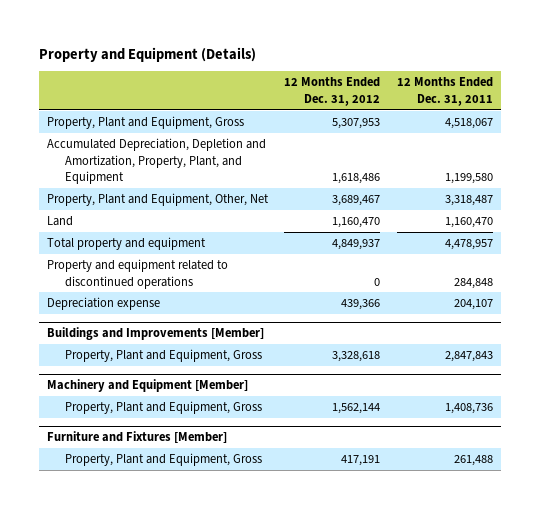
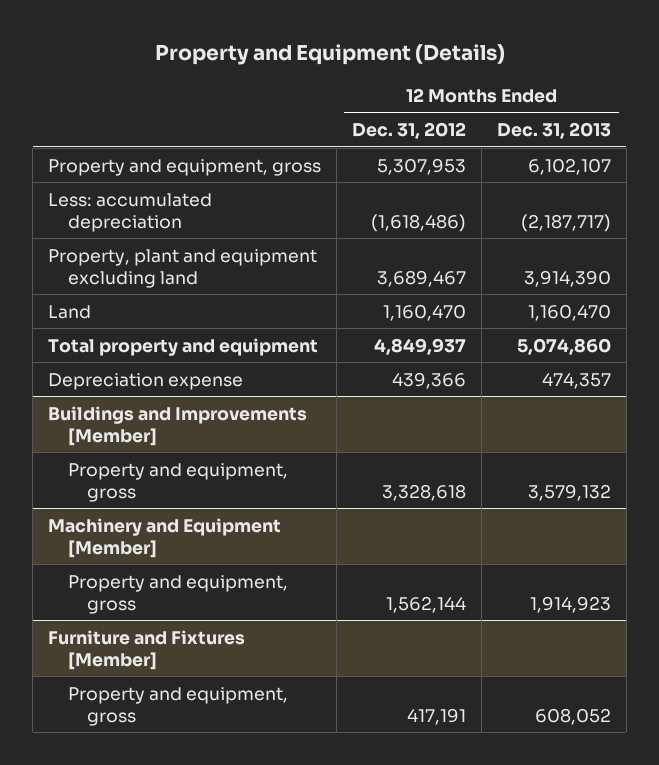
[396,77,493,106] 12 Months Ended Dec. 31, 2011 -> none
none -> [496,122,611,140] Dec. 31, 2013
[47,116,245,130] Property, Plant and Equipment, Gross -> [48,158,322,176] Property and equipment, gross
[47,138,267,184] Accumulated Depreciation, Depletion and Amortization, Property, Plant, and Equipment -> [48,192,213,232] Less: accumulated depreciation
[332,172,381,184] 1,618,486 -> [371,213,467,232] (1,618,486)
[47,193,270,207] Property, Plant and Equipment, Other, Net -> [48,248,318,288] Property, plant and equipment excluding land
[47,259,229,289] Property and equipment related to discontinued operations -> none
[64,349,262,363] Property, Plant and Equipment, Gross -> [67,462,288,502] Property and equipment, gross
[64,401,262,415] Property, Plant and Equipment, Gross -> [67,574,288,614] Property and equipment, gross
[64,453,262,467] Property, Plant and Equipment, Gross -> [67,686,288,726] Property and equipment, gross

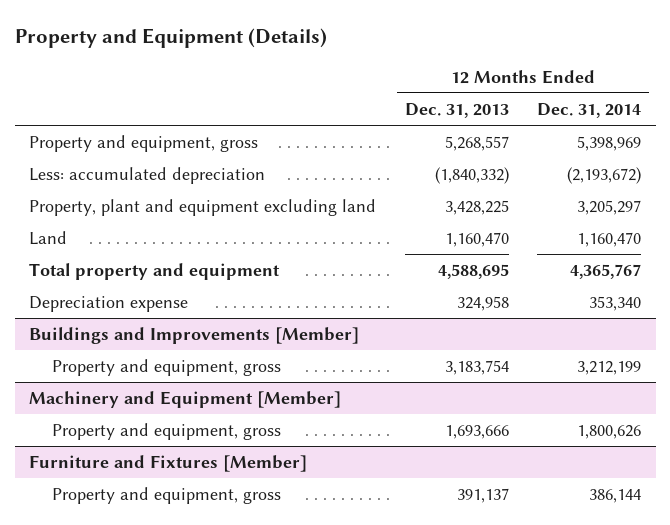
[352,122,467,140] Dec. 31, 2012 -> none
none -> [537,102,642,118] Dec. 31, 2014
[527,157,611,175] 6,102,107 -> [444,136,509,152] 5,268,557
[520,213,611,232] (2,187,717) -> [434,167,509,185] (1,840,332)
[523,269,611,287] 3,914,390 -> [444,200,509,216] 3,428,225
[516,337,611,355] 5,074,860 -> [437,264,509,280] 4,588,695
[541,371,611,389] 474,357 -> [456,296,509,312] 324,958
[527,483,611,501] 3,579,132 -> [444,360,509,376] 3,183,754
[529,595,611,613] 1,914,923 -> [444,425,509,440] 1,693,666
[534,707,611,725] 608,052 -> [456,488,509,504] 391,137

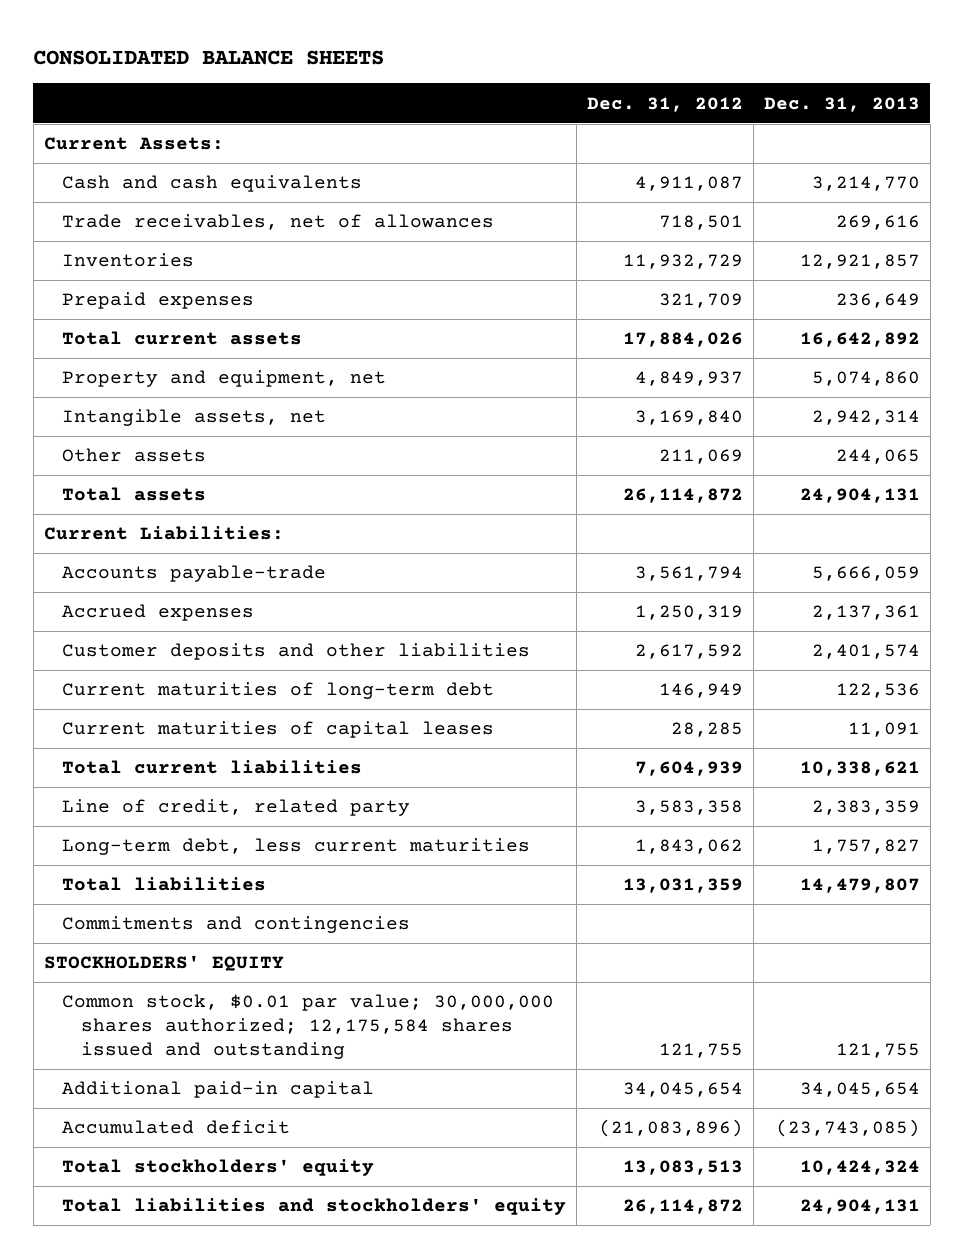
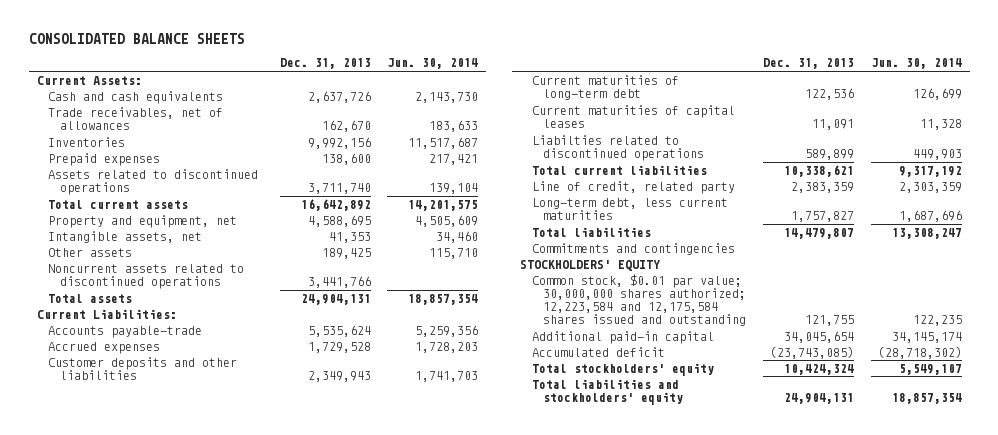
[587,96,744,112] Dec. 31, 2012 -> none
none -> [387,58,479,70] Jun. 30, 2014
[811,176,920,192] 3,214,770 -> [307,90,371,103] 2,637,726
[835,215,920,231] 269,616 -> [321,119,371,132] 162,670
[799,254,920,270] 12,921,857 -> [307,136,371,149] 9,992,156
[835,293,920,309] 236,649 -> [321,152,371,165] 138,600
none -> [48,168,259,195] Assets related to discontinued operations
[811,371,920,387] 5,074,860 -> [307,214,371,227] 4,588,695
[811,410,920,426] 2,942,314 -> [328,231,371,243] 41,353
[835,449,920,465] 244,065 -> [321,247,371,259] 189,425
none -> [48,263,245,289] Noncurrent assets related to discontinued operations
[811,566,920,582] 5,666,059 -> [307,324,371,337] 5,535,624
[811,605,920,621] 2,137,361 -> [307,341,371,353] 1,729,528
[811,644,920,660] 2,401,574 -> [307,370,371,382] 2,349,943
none -> [531,134,705,161] Liabilties related to discontinued operations
[62,994,555,1060] Common stock, $0.01 par value; 30,000,000 shares authorized; 12,175,584 shares issued and outstanding -> [531,273,747,326] Common stock, $0.01 par value; 30,000,000 shares authorized; 12,223,584 and 12,175,584 shares issued and outstanding

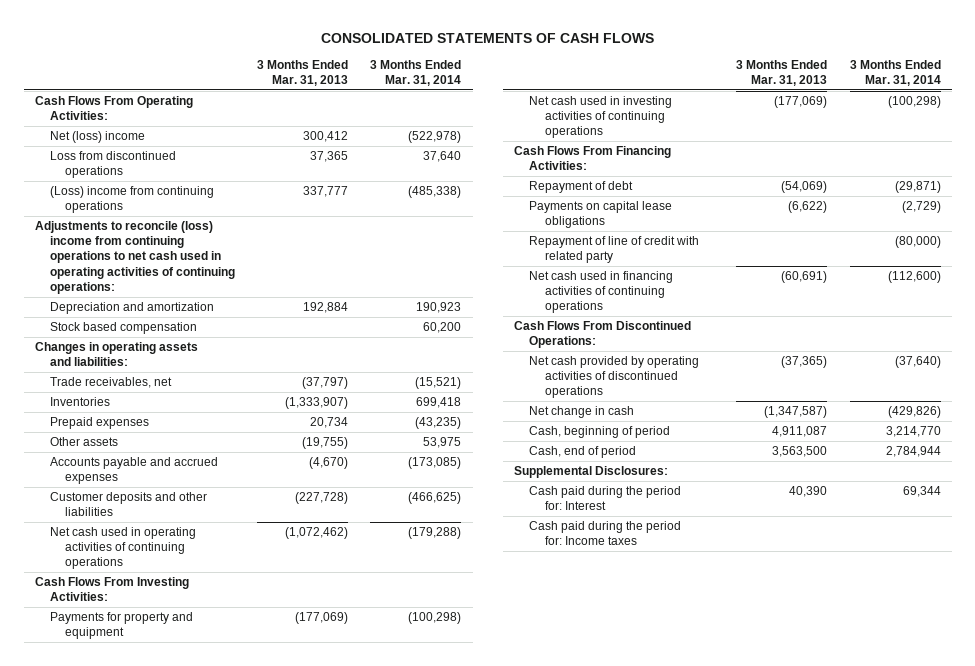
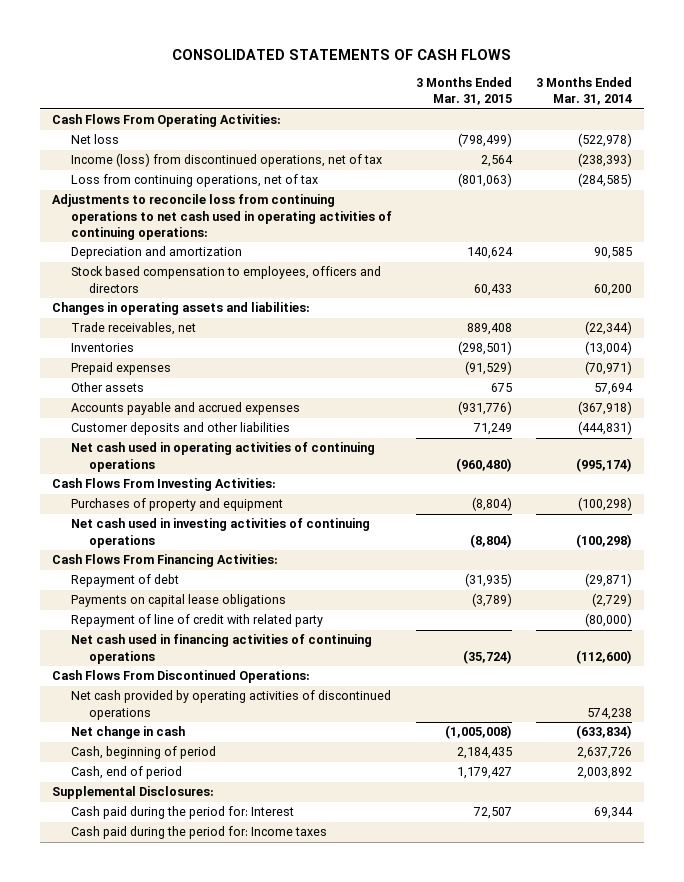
[257,59,349,86] 3 Months Ended Mar. 31, 2013 -> none
none -> [415,76,512,106] 3 Months Ended Mar. 31, 2015
[50,130,146,143] Net (loss) income -> [70,134,119,145] Net loss
[50,150,177,179] Loss from discontinued operations -> [70,153,382,168] Income (loss) from discontinued operations, net of tax
[423,150,462,162] 37,640 -> [577,153,632,168] (238,393)
[50,185,215,214] (Loss) income from continuing operations -> [70,174,318,188] Loss from continuing operations, net of tax
[408,185,462,198] (485,338) -> [577,173,632,188] (284,585)
[34,220,236,294] Adjustments to reconcile (loss) income from continuing operations to net cash used in operating activities of continuing operations: -> [52,194,392,240] Adjustments to reconcile loss from continuing operations to net cash used in operating activities of continuing operations:
[416,301,462,313] 190,923 -> [593,247,632,260] 90,585
[50,321,198,334] Stock based compensation -> [70,266,381,293] Stock based compensation to employees, officers and directors
[415,376,462,389] (15,521) -> [584,321,632,336] (22,344)
[416,396,462,408] 699,418 -> [584,341,632,356] (13,004)
[415,416,462,429] (43,235) -> [584,361,632,376] (70,971)
[423,436,462,448] 53,975 -> [593,383,633,396] 57,694
[408,456,462,469] (173,085) -> [577,401,632,416] (367,918)
[408,491,462,504] (466,625) -> [577,421,632,436] (444,831)
[408,526,462,539] (179,288) -> [575,457,632,472] (995,174)
[50,611,194,640] Payments for property and equipment -> [70,498,283,512] Purchases of property and equipment
[894,355,941,368] (37,640) -> [586,707,632,720] 574,238
[887,405,941,418] (429,826) -> [575,725,632,740] (633,834)
[885,425,941,437] 3,214,770 -> [576,747,632,760] 2,637,726
[885,445,941,457] 2,784,944 -> [576,767,632,780] 2,003,892

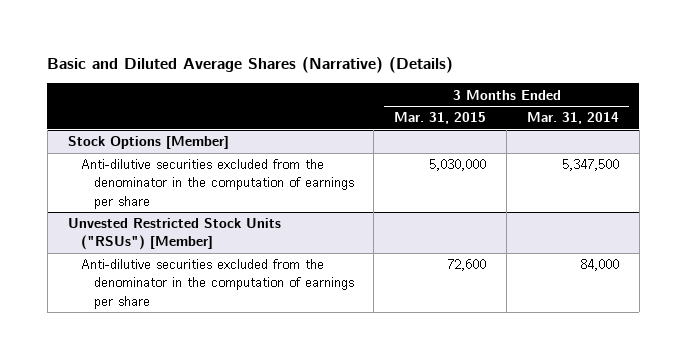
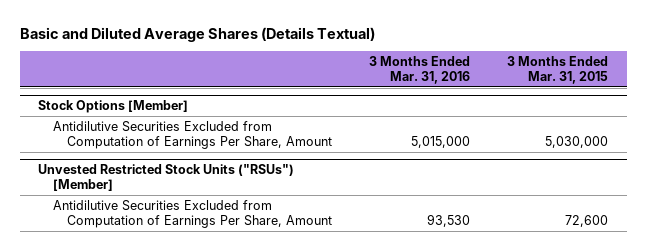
[47,57,454,74] Basic and Diluted Average Shares (Narrative) (Details) -> [19,26,375,42] Basic and Diluted Average Shares (Details Textual)
[527,112,620,125] Mar. 31, 2014 -> none
none -> [369,56,471,85] 3 Months Ended Mar. 31, 2016
[80,159,354,209] Anti-dilutive securities excluded from the denominator in the computation of earnings per share -> [52,120,333,149] Antidilutive Securities Excluded from Computation of Earnings Per Share, Amount
[80,259,354,309] Anti-dilutive securities excluded from the denominator in the computation of earnings per share -> [52,199,333,228] Antidilutive Securities Excluded from Computation of Earnings Per Share, Amount

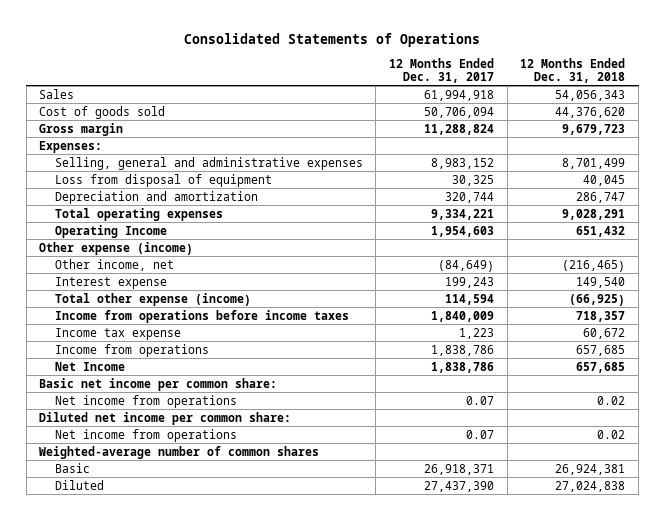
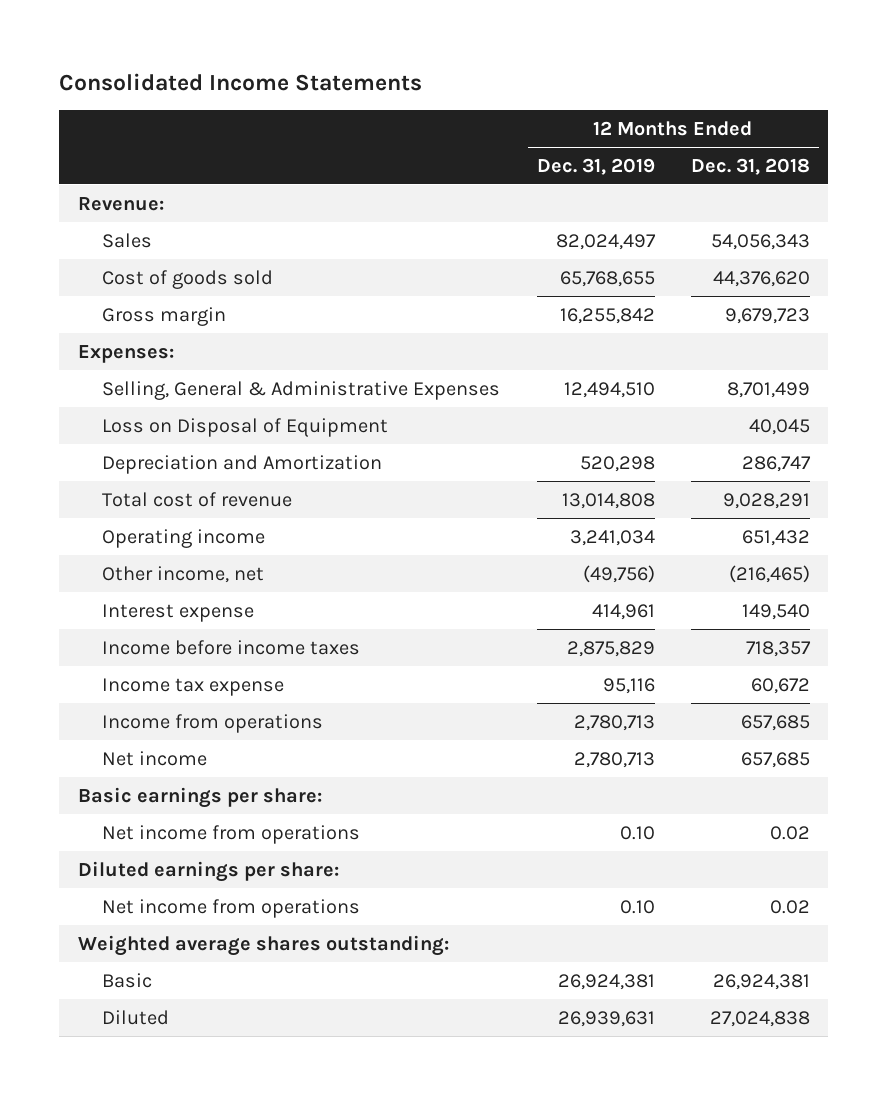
[184,32,481,47] Consolidated Statements of Operations -> [59,73,423,92] Consolidated Income Statements
[389,57,495,83] 12 Months Ended Dec. 31, 2017 -> none
none -> [536,157,655,175] Dec. 31, 2019
none -> [77,196,164,211] Revenue:
[39,241,194,255] Other expense (income) -> none
[54,156,363,170] Selling, general and administrative expenses -> [102,380,501,400] Selling, General & Administrative Expenses
[54,173,272,187] Loss from disposal of equipment -> [102,417,389,437] Loss on Disposal of Equipment
[54,190,258,204] Depreciation and amortization -> [102,454,383,474] Depreciation and Amortization
[54,207,223,221] Total operating expenses -> [102,491,293,507] Total cost of revenue
[54,224,167,238] Operating Income -> [102,528,266,548] Operating income
[54,292,251,306] Total other expense (income) -> none
[54,309,349,323] Income from operations before income taxes -> [102,639,361,655] Income before income taxes
[54,361,125,371] Net Income -> [102,750,208,766] Net income
[39,377,278,391] Basic net income per common share: -> [77,786,322,808] Basic earnings per share:
[39,411,292,425] Diluted net income per common share: -> [77,860,339,882] Diluted earnings per share:
[39,445,320,459] Weighted-average number of common shares -> [77,934,449,956] Weighted average shares outstanding:

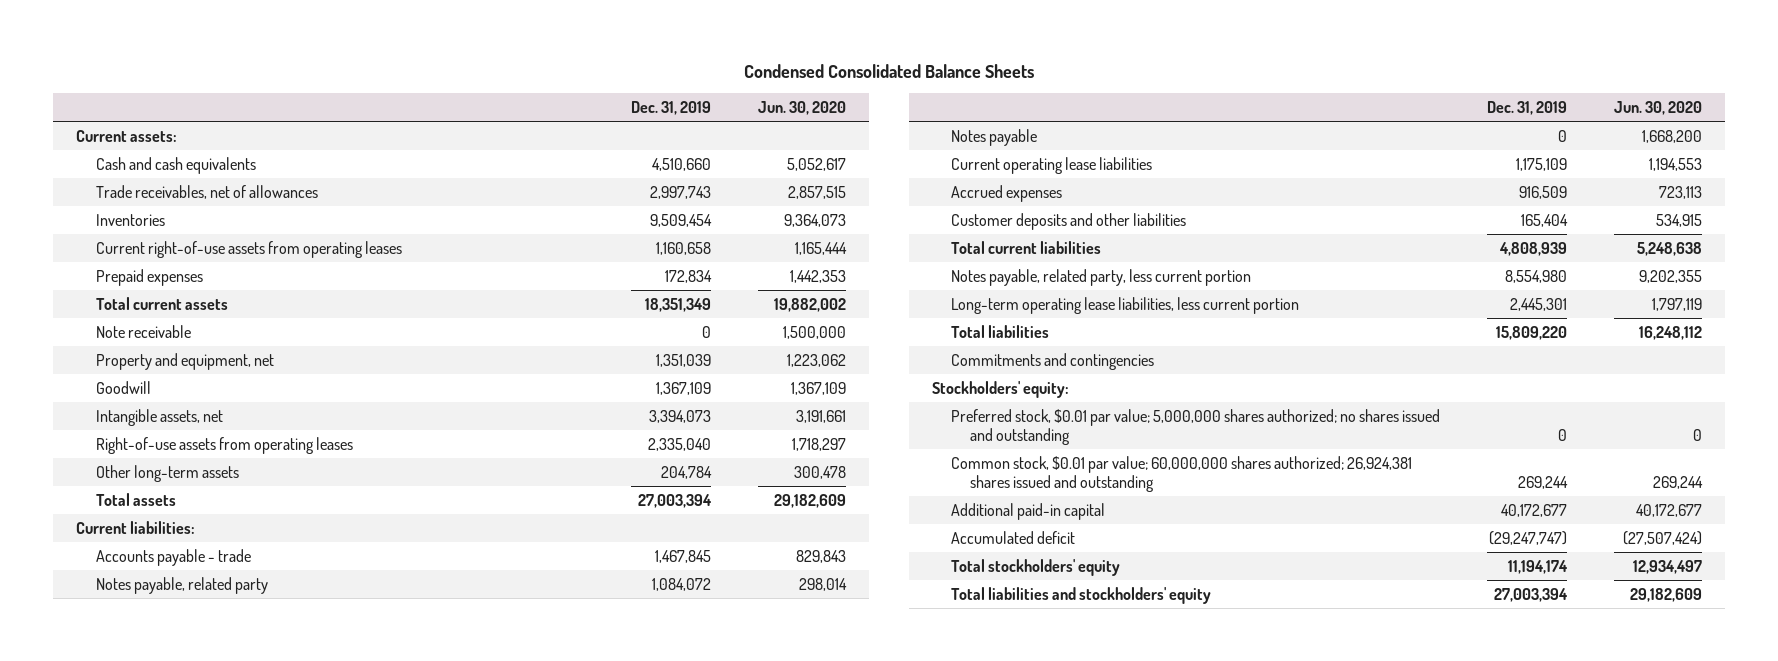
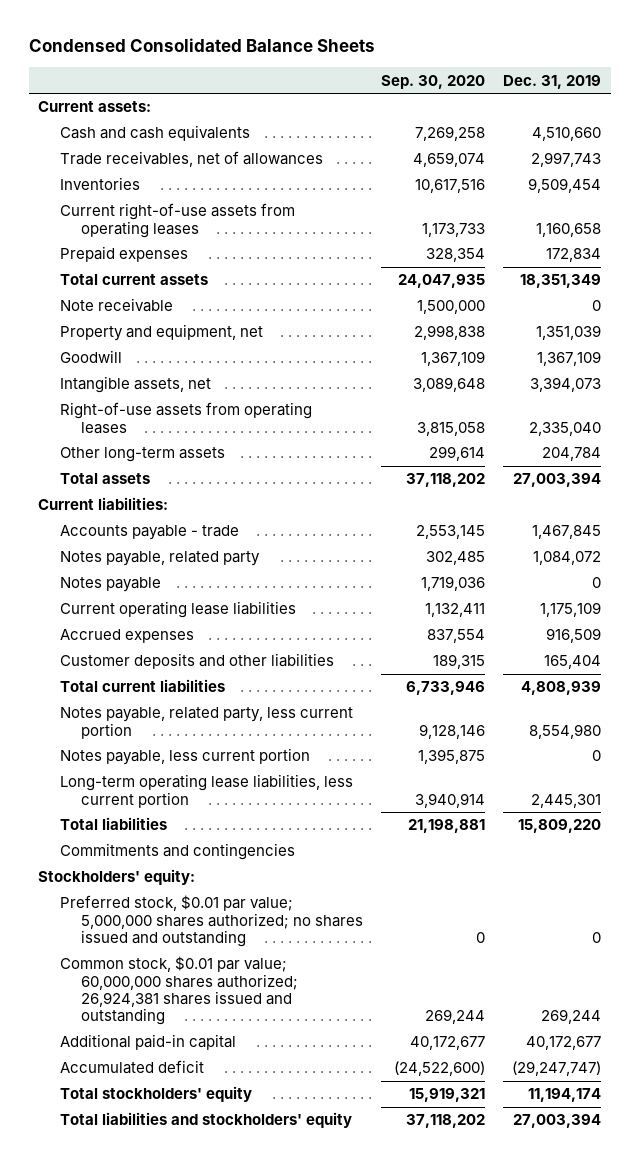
[757,101,846,116] Jun. 30, 2020 -> none
none -> [381,74,486,89] Sep. 30, 2020
none -> [59,748,310,766] Notes payable, less current portion

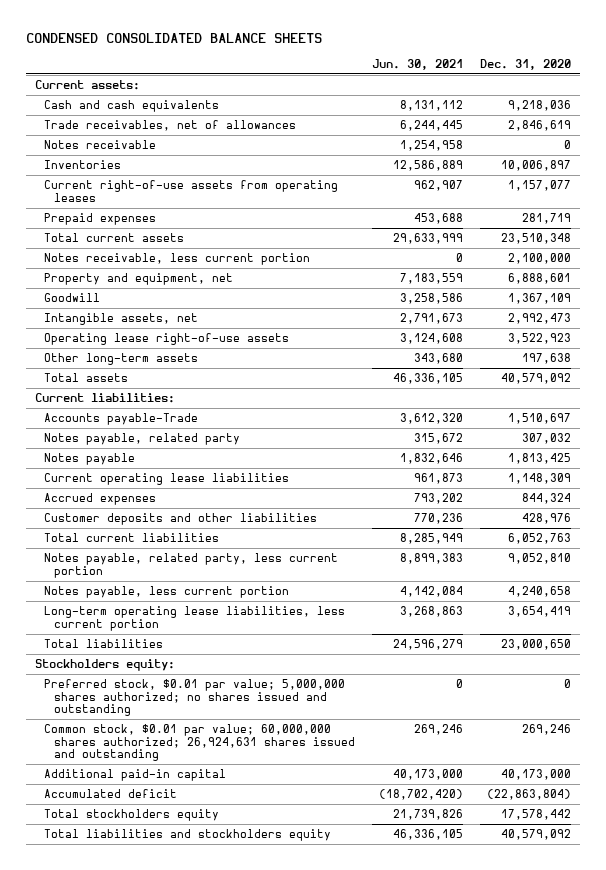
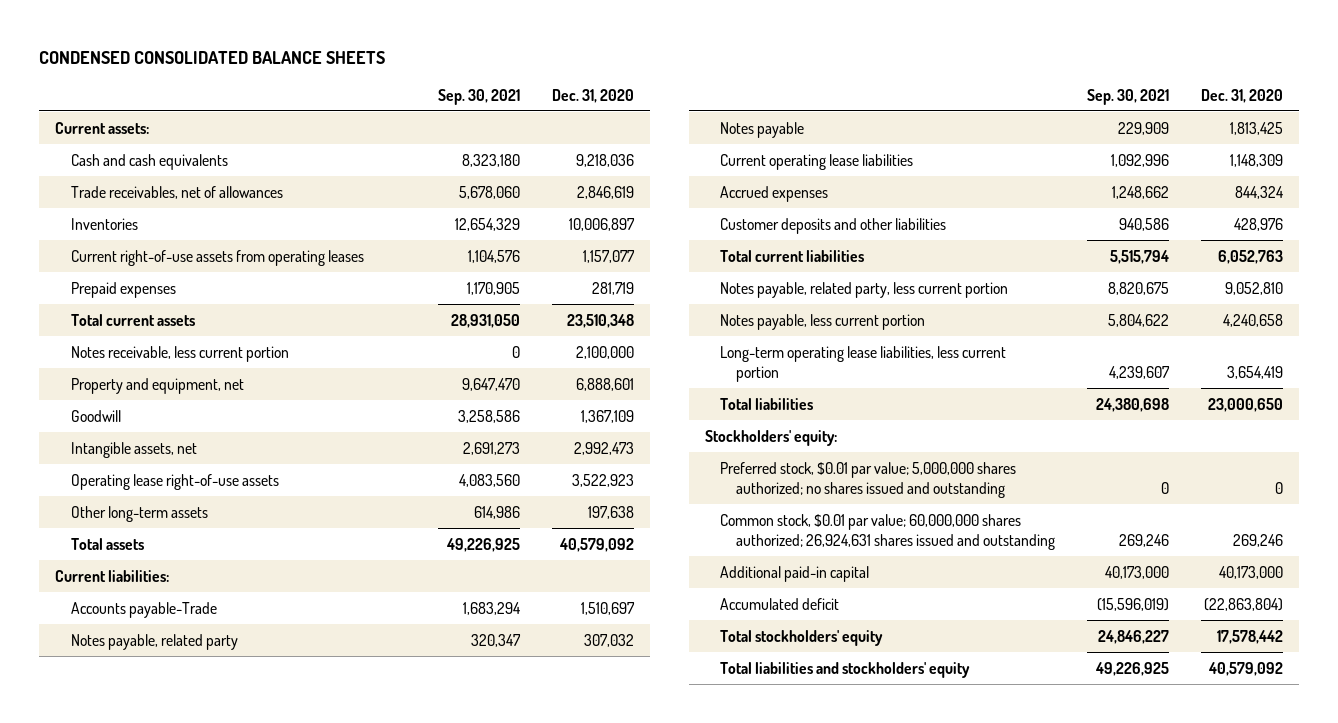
[372,58,464,70] Jun. 30, 2021 -> none
none -> [437,88,520,105] Sep. 30, 2021
[44,140,157,150] Notes receivable -> none
[34,659,175,672] Stockholders equity: -> [704,429,837,446] Stockholders' equity:
[44,809,220,822] Total stockholders equity -> [720,629,884,646] Total stockholders' equity
[44,829,332,842] Total liabilities and stockholders equity -> [720,661,971,678] Total liabilities and stockholders' equity

